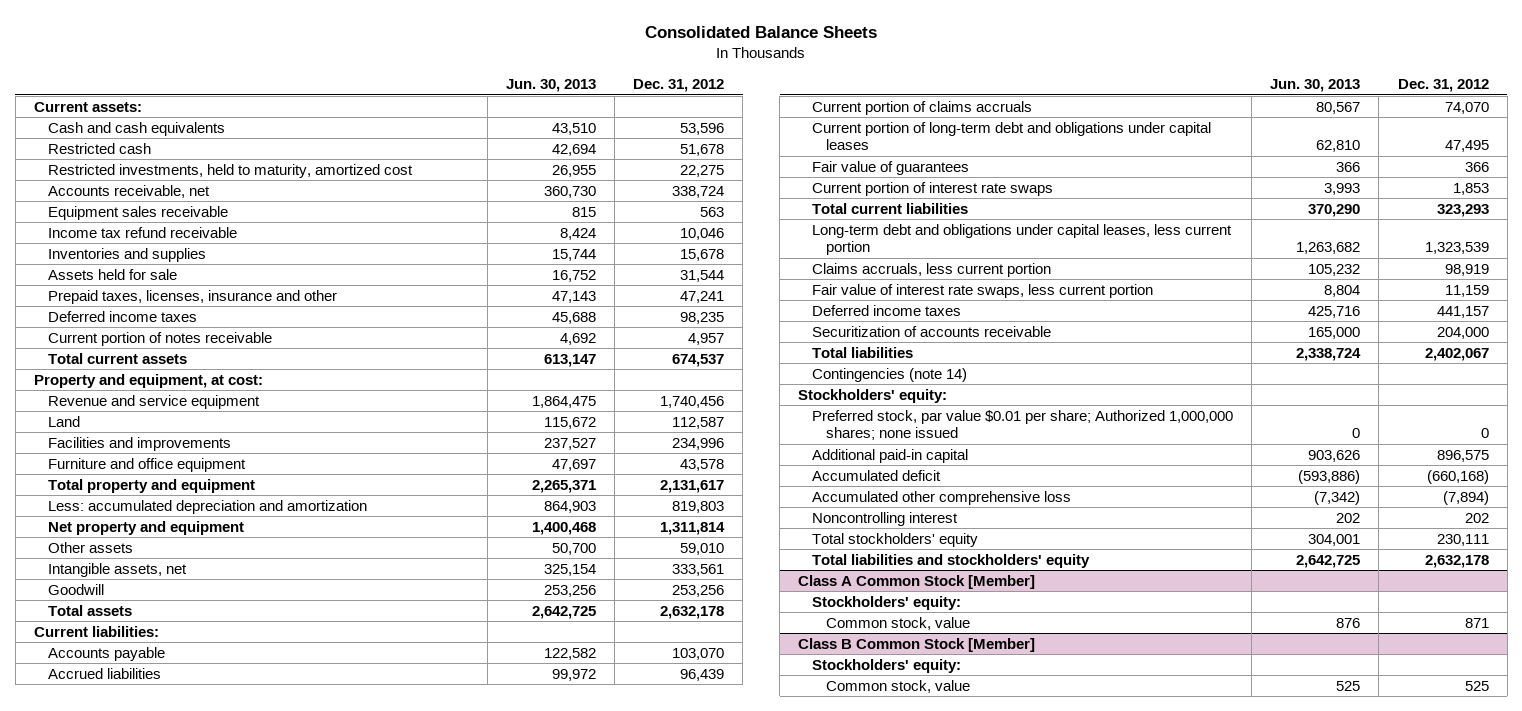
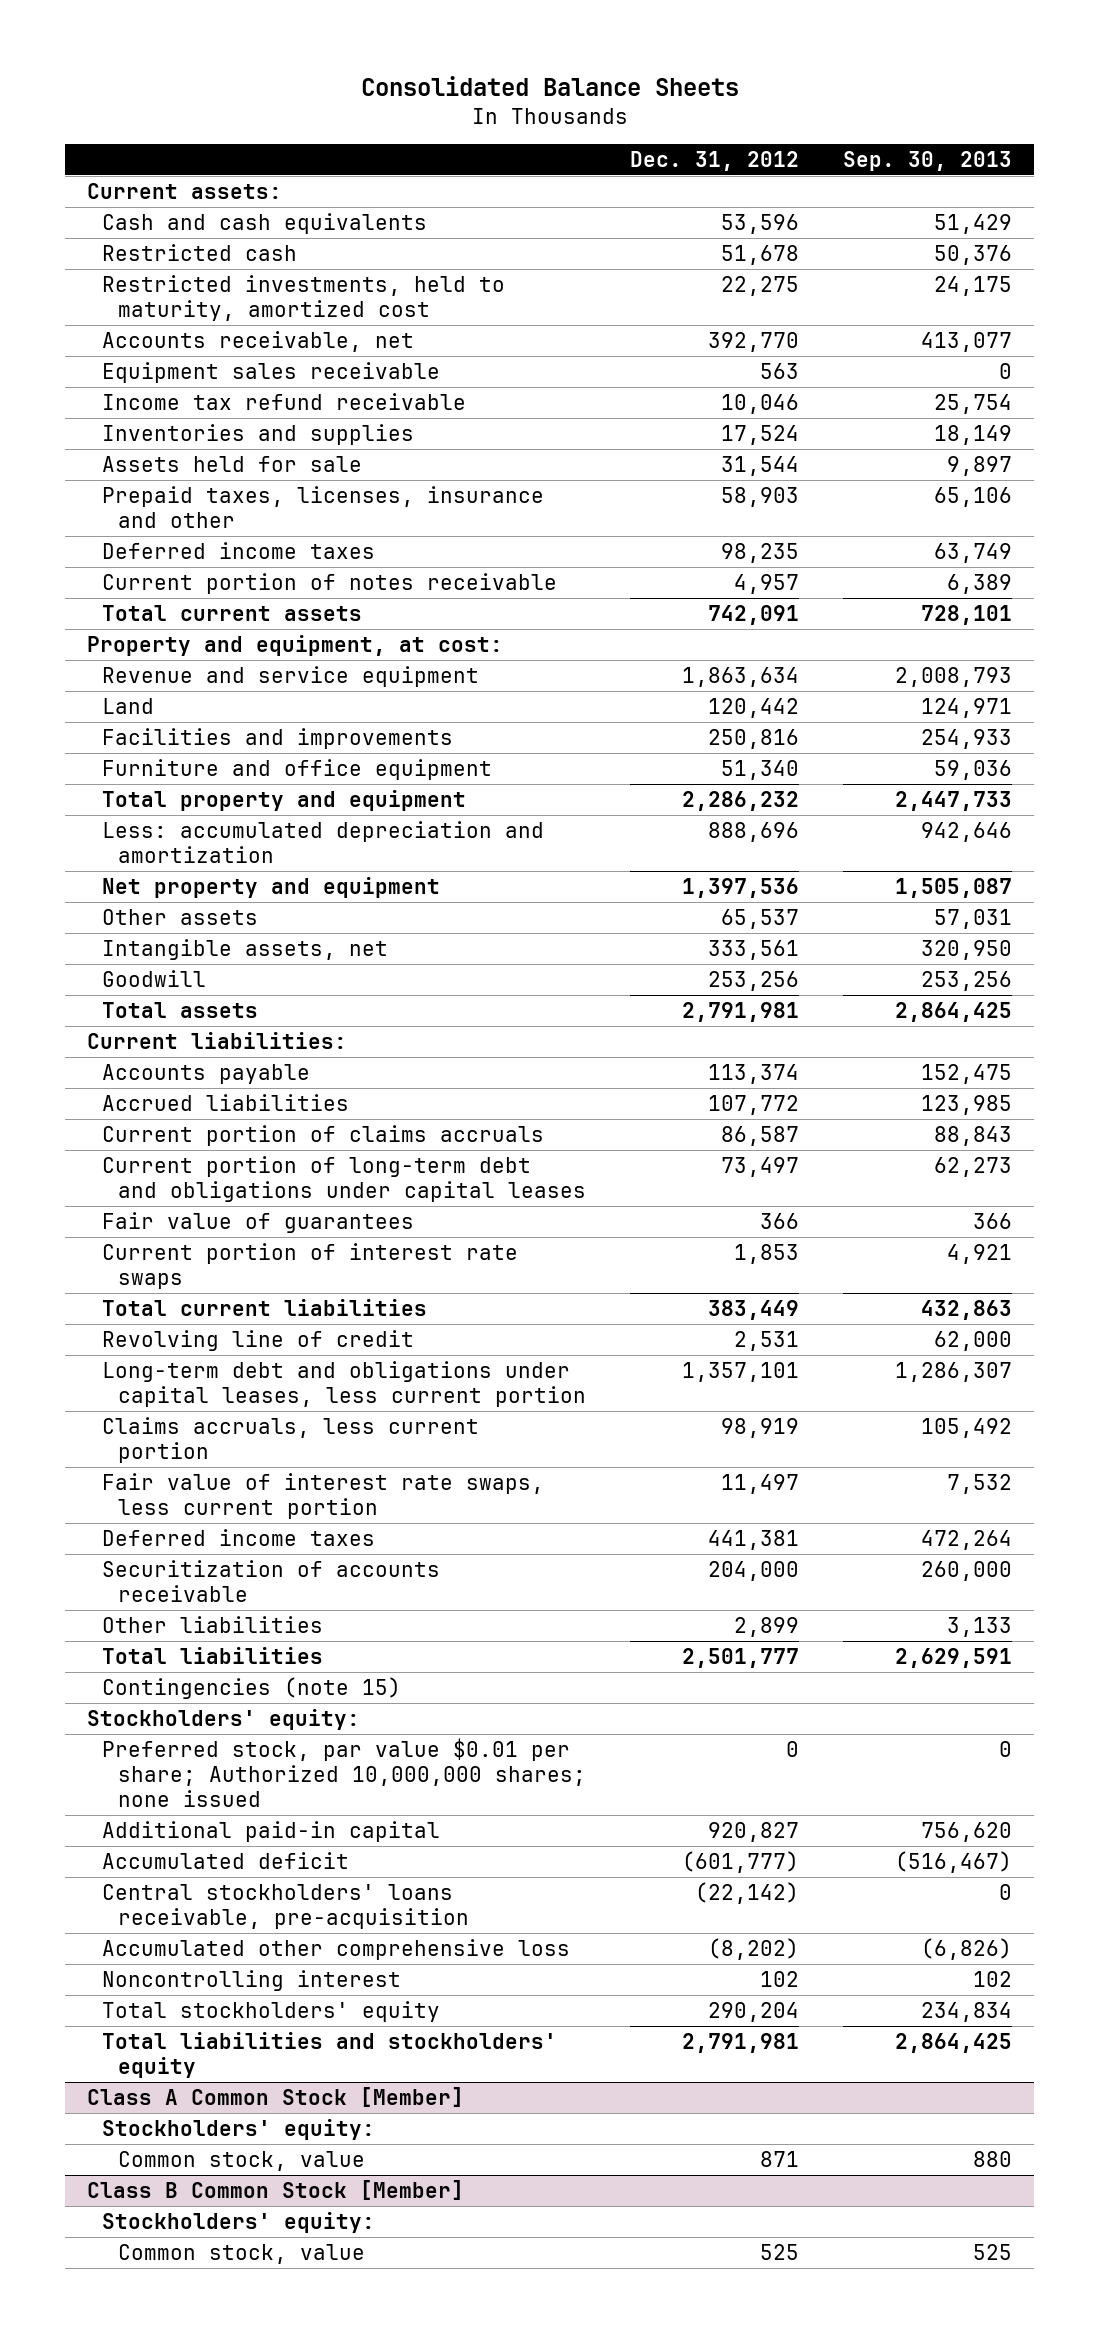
[505,79,596,93] Jun. 30, 2013 -> none
none -> [843,151,1013,172] Sep. 30, 2013
[672,185,725,198] 338,724 -> [707,331,799,352] 392,770
[680,248,725,261] 15,678 -> [720,424,799,445] 17,524
[680,290,725,303] 47,241 -> [720,486,799,507] 58,903
[672,353,725,367] 674,537 -> [707,604,799,625] 742,091
[660,395,725,408] 1,740,456 -> [681,666,799,687] 1,863,634
[672,416,725,429] 112,587 -> [707,697,799,718] 120,442
[672,437,725,450] 234,996 -> [707,728,799,749] 250,816
[680,458,725,471] 43,578 -> [720,759,799,780] 51,340
[660,479,725,493] 2,131,617 -> [681,790,799,811] 2,286,232
[672,500,725,513] 819,803 -> [707,821,799,842] 888,696
[660,521,726,535] 1,311,814 -> [681,877,799,898] 1,397,536
[680,542,725,555] 59,010 -> [720,908,799,929] 65,537
[660,605,725,619] 2,632,178 -> [681,1001,799,1022] 2,791,981
[672,647,725,660] 103,070 -> [707,1063,799,1084] 113,374
[680,668,725,681] 96,439 -> [707,1094,799,1115] 107,772
[1444,101,1489,114] 74,070 -> [720,1125,799,1146] 86,587
[1444,139,1489,152] 47,495 -> [720,1156,799,1177] 73,497
[1436,203,1489,217] 323,293 -> [707,1299,799,1320] 383,449
none -> [102,1329,415,1351] Revolving line of credit
[1424,241,1489,254] 1,323,539 -> [681,1361,799,1382] 1,357,101
[1444,284,1489,297] 11,159 -> [720,1473,799,1494] 11,497
[1436,305,1489,318] 441,157 -> [707,1529,799,1550] 441,381
none -> [102,1615,324,1633] Other liabilities
[1424,347,1489,361] 2,402,067 -> [681,1647,799,1668] 2,501,777
[812,367,968,382] Contingencies (note 14) -> [102,1676,402,1699] Contingencies (note 15)
[812,409,1234,440] Preferred stock, par value $0.01 per share; Authorized 1,000,000 shares; none issued -> [102,1737,586,1808] Preferred stock, par value $0.01 per share; Authorized 10,000,000 shares; none issued
[1436,449,1489,462] 896,575 -> [707,1821,799,1842] 920,827
[1426,469,1489,484] (660,168) -> [681,1850,799,1873] (601,777)
none -> [102,1883,469,1929] Central stockholders' loans receivable, pre-acquisition
[1442,490,1489,505] (7,894) -> [707,1937,799,1960] (8,202)
[1464,512,1489,523] 202 -> [759,1970,799,1987] 102
[1436,533,1489,546] 230,111 -> [707,2001,799,2022] 290,204
[1424,554,1489,568] 2,632,178 -> [681,2032,799,2053] 2,791,981

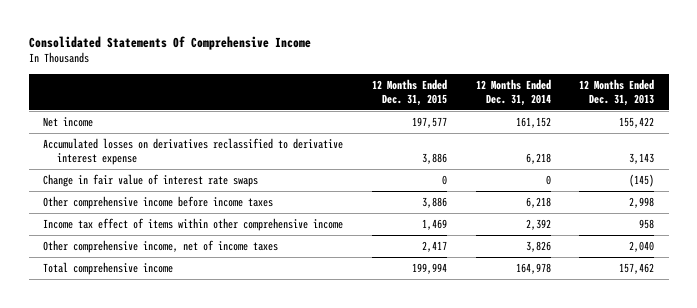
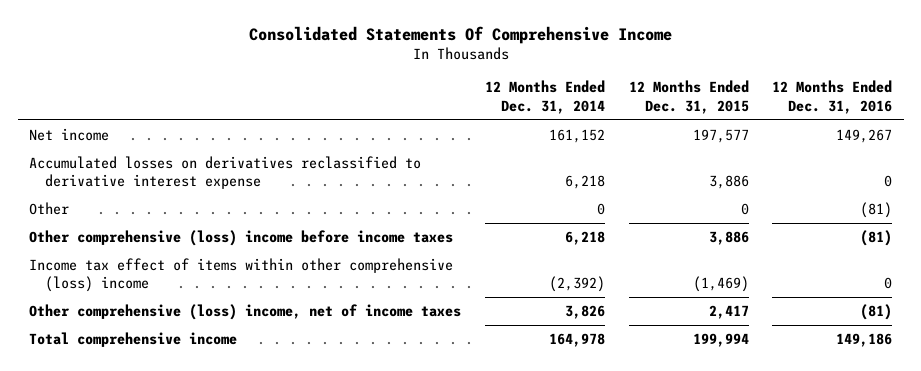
[579,78,655,106] 12 Months Ended Dec. 31, 2013 -> none
none -> [772,80,893,114] 12 Months Ended Dec. 31, 2016
[43,174,259,188] Change in fair value of interest rate swaps -> [29,201,70,215] Other
[43,196,274,210] Other comprehensive income before income taxes -> [29,229,454,246] Other comprehensive (loss) income before income taxes
[43,218,344,232] Income tax effect of items within other comprehensive income -> [29,257,454,293] Income tax effect of items within other comprehensive (loss) income
[421,219,447,231] 1,469 -> [692,276,749,293] (1,469)
[525,219,551,231] 2,392 -> [548,276,605,293] (2,392)
[43,240,279,254] Other comprehensive income, net of income taxes -> [29,303,462,320] Other comprehensive (loss) income, net of income taxes

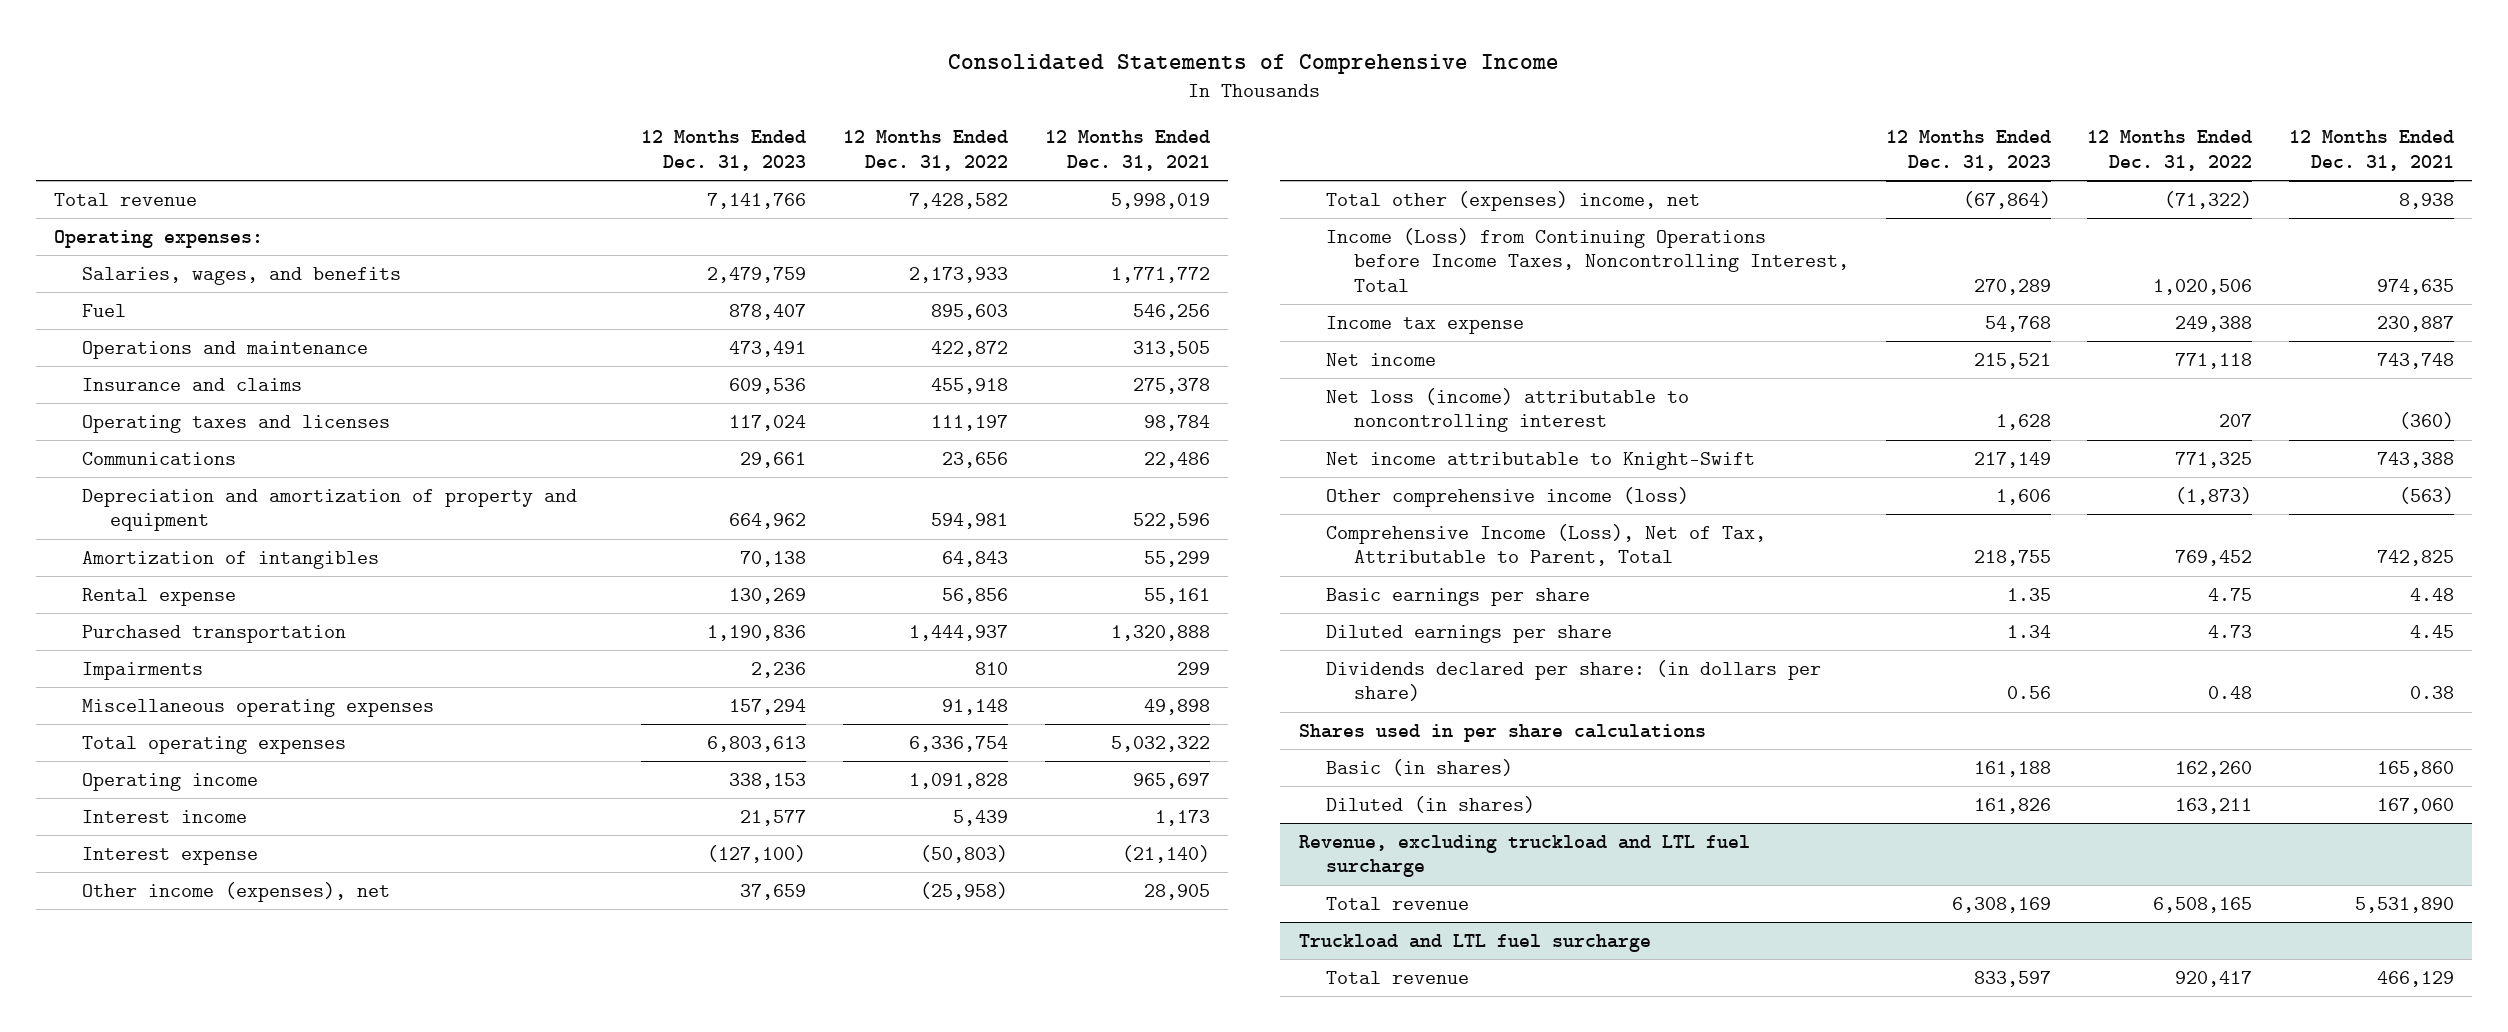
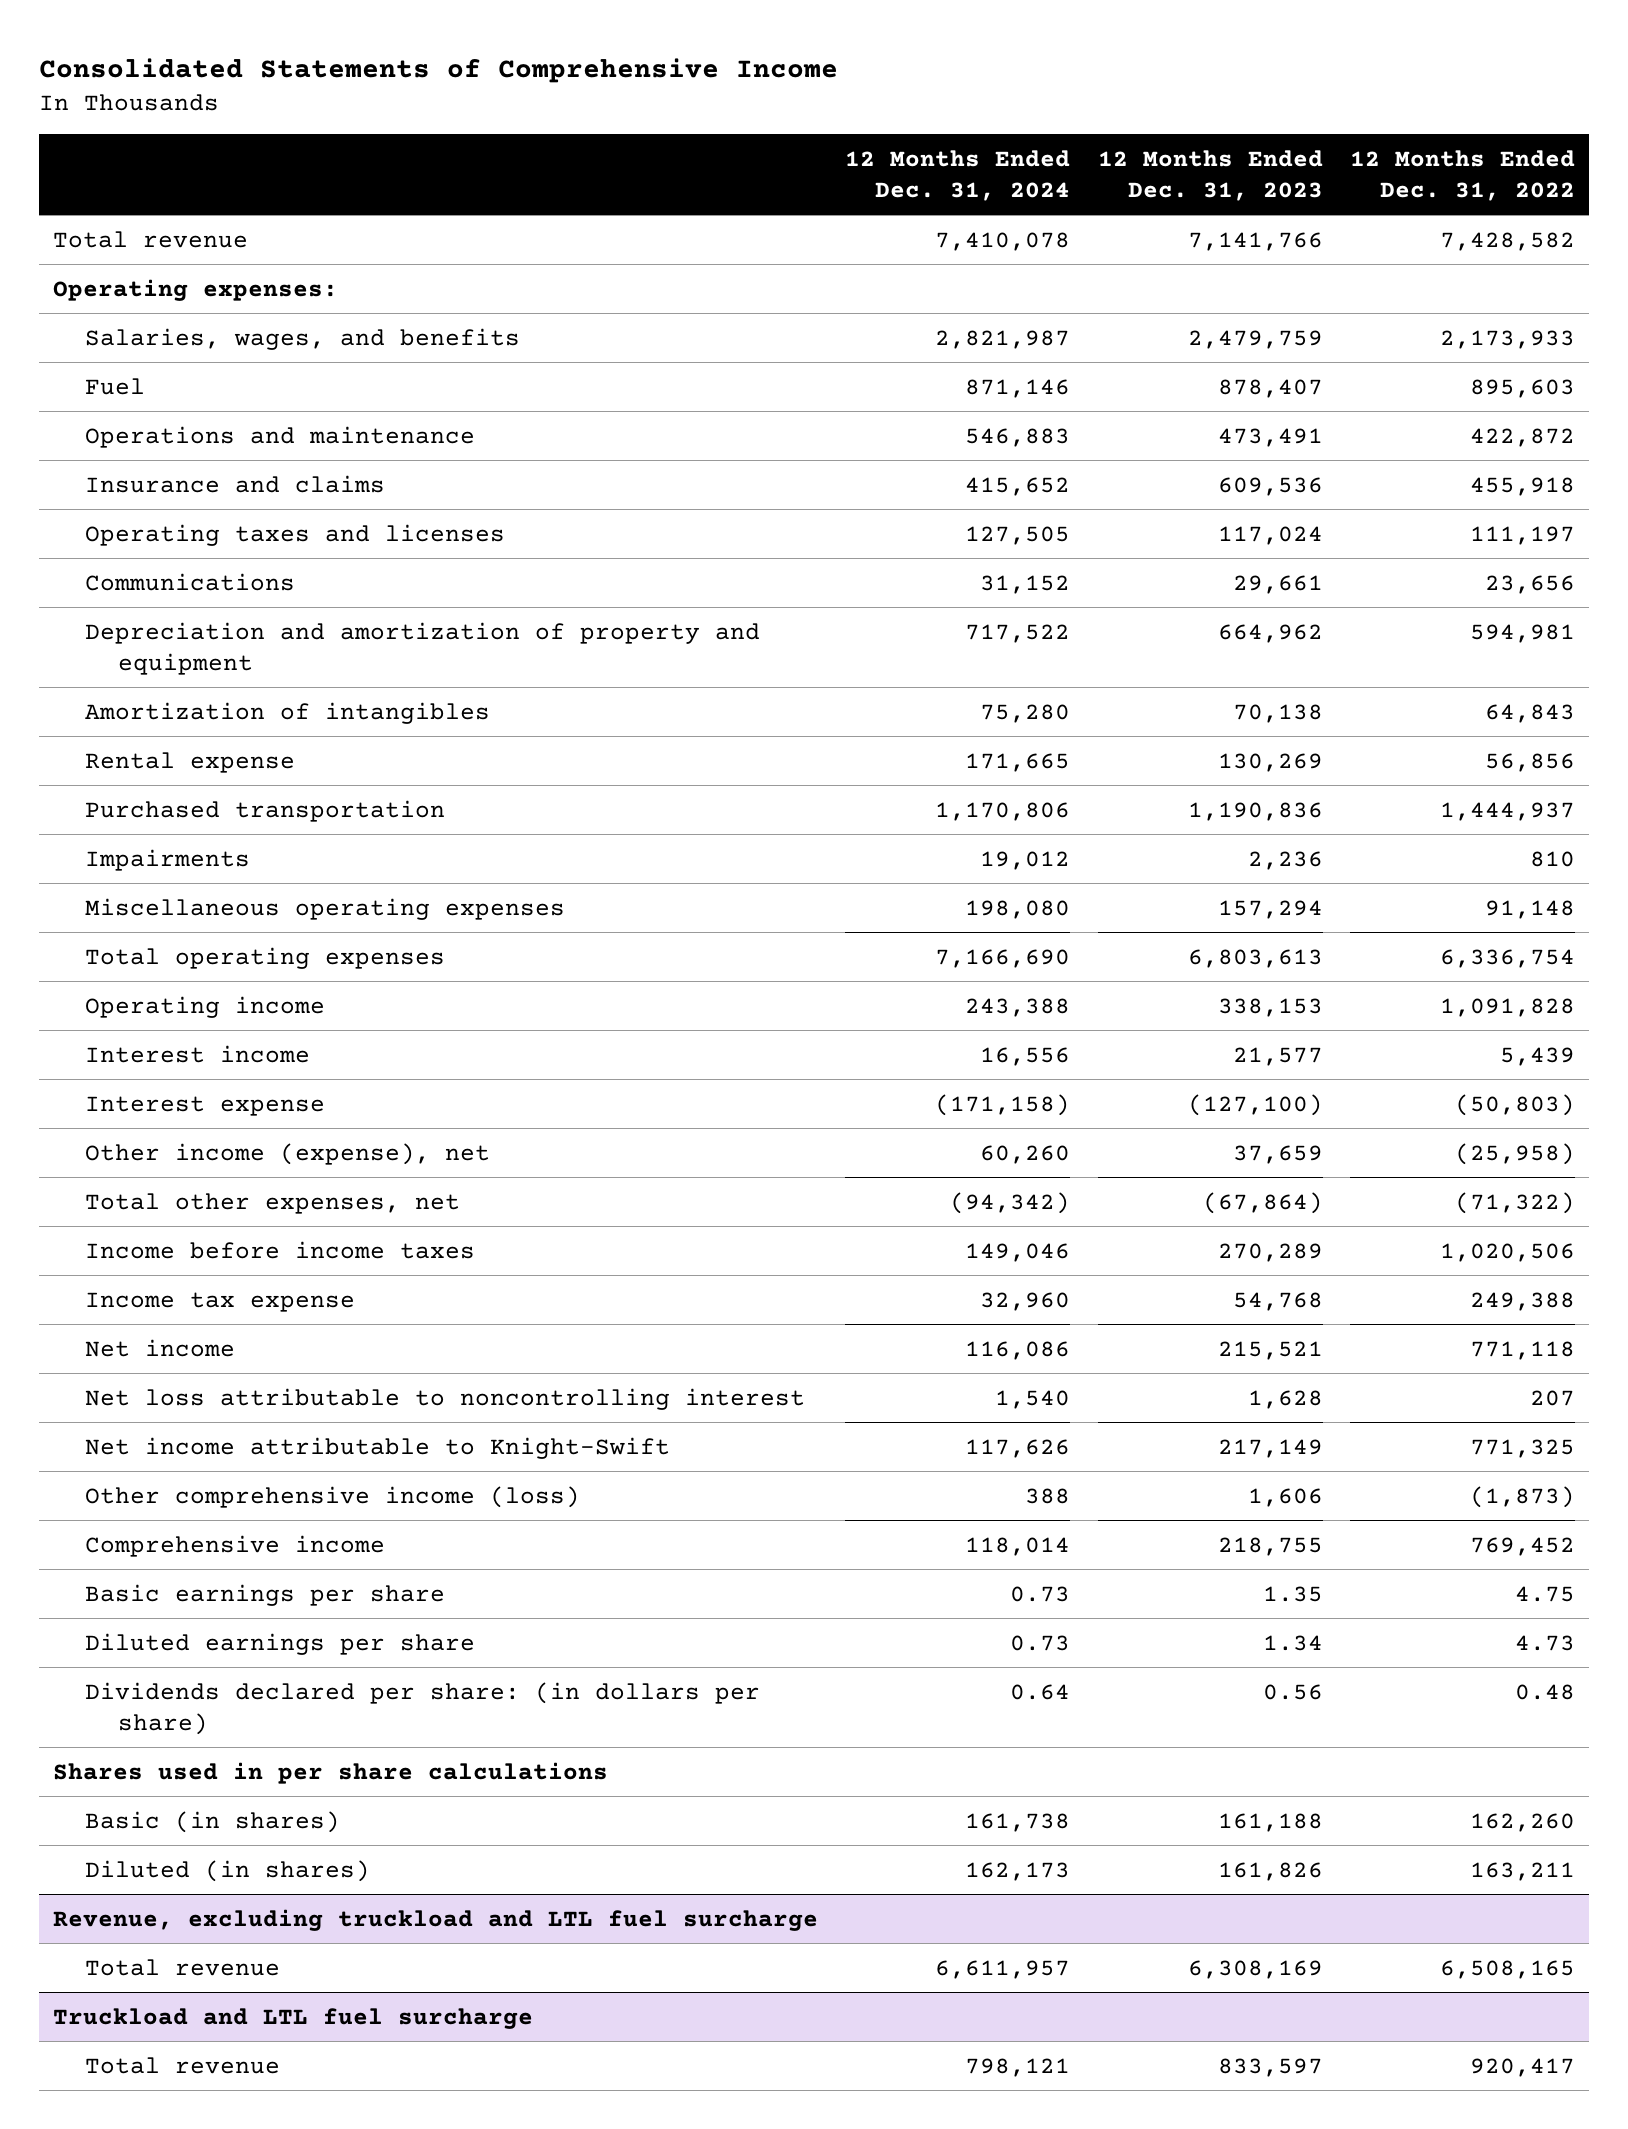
[1044,130,1210,171] 12 Months Ended Dec. 31, 2021 -> none
none -> [845,149,1071,201] 12 Months Ended Dec. 31, 2024
[82,882,391,903] Other income (expenses), net -> [85,1142,491,1165] Other income (expense), net
[1326,191,1701,212] Total other (expenses) income, net -> [85,1192,461,1214] Total other expenses, net
[1326,228,1849,292] Income (Loss) from Continuing Operations before Income Taxes, Noncontrolling Interest, Total -> [85,1240,476,1259] Income before income taxes
[1326,388,1690,433] Net loss (income) attributable to noncontrolling interest -> [85,1387,806,1410] Net loss attributable to noncontrolling interest
[1326,524,1767,567] Comprehensive Income (Loss), Net of Tax, Attributable to Parent, Total -> [85,1534,386,1557] Comprehensive income

